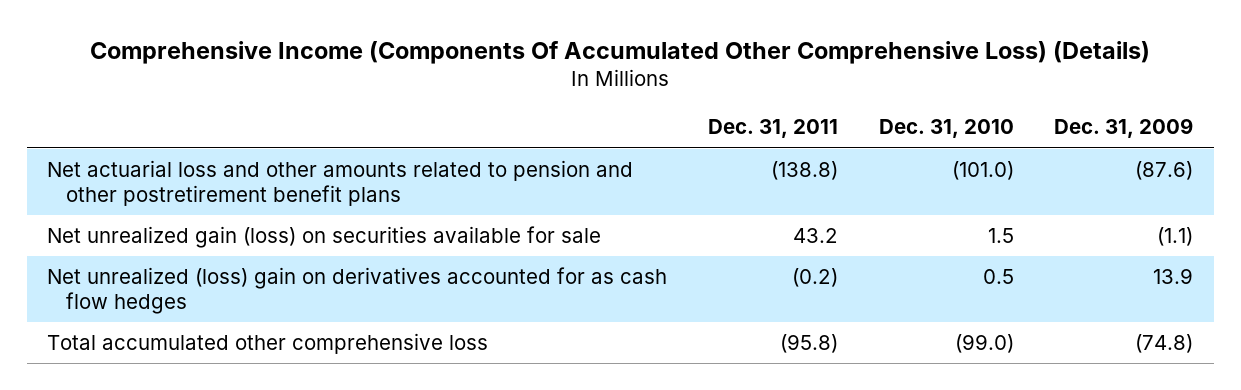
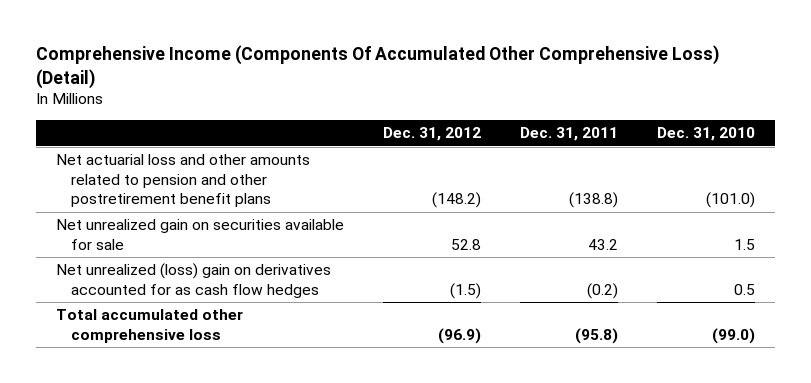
[90,40,1151,64] Comprehensive Income (Components Of Accumulated Other Comprehensive Loss) (Details) -> [35,44,719,89] Comprehensive Income (Components Of Accumulated Other Comprehensive Loss) (Detail)
[1054,118,1194,139] Dec. 31, 2009 -> none
none -> [382,127,481,142] Dec. 31, 2012
[47,226,602,249] Net unrealized gain (loss) on securities available for sale -> [55,219,344,250] Net unrealized gain on securities available for sale

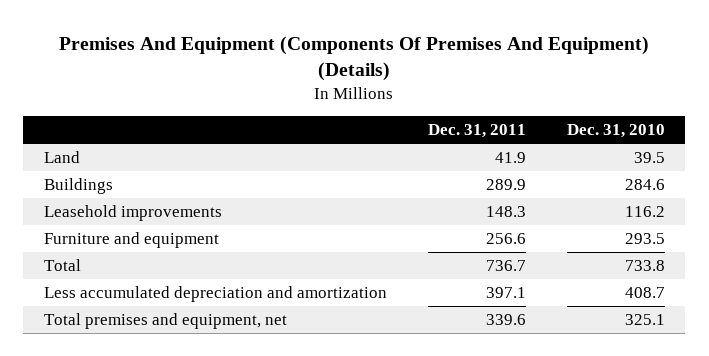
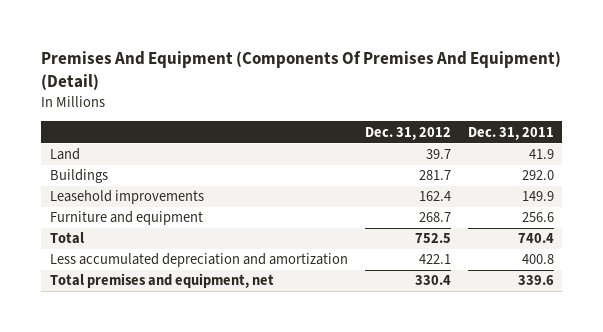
[59,35,650,82] Premises And Equipment (Components Of Premises And Equipment) (Details) -> [41,51,562,90] Premises And Equipment (Components Of Premises And Equipment) (Detail)
[566,124,665,139] Dec. 31, 2010 -> none
none -> [364,126,451,140] Dec. 31, 2012
[485,179,526,191] 289.9 -> [521,170,554,181] 292.0
[485,206,526,218] 148.3 -> [521,191,554,202] 149.9
[485,260,526,272] 736.7 -> [517,233,554,244] 740.4
[485,287,526,299] 397.1 -> [521,254,554,265] 400.8

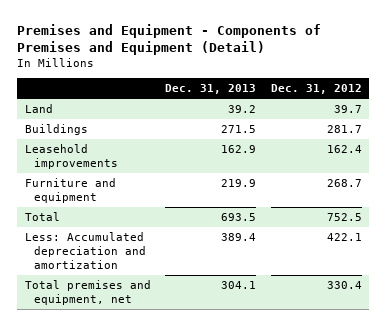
[41,51,562,90] Premises And Equipment (Components Of Premises And Equipment) (Detail) -> [17,23,322,55] Premises and Equipment - Components of Premises and Equipment (Detail)
[467,126,554,140] Dec. 31, 2011 -> none
none -> [165,83,257,94] Dec. 31, 2013
[49,253,348,268] Less accumulated depreciation and amortization -> [24,232,147,270] Less: Accumulated depreciation and amortization

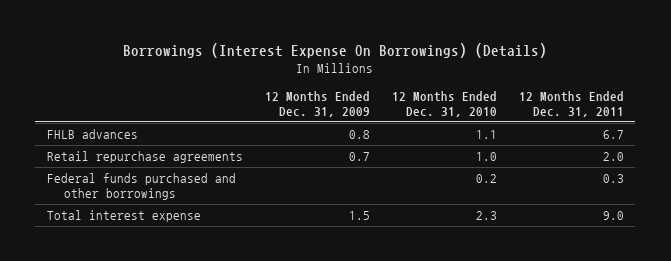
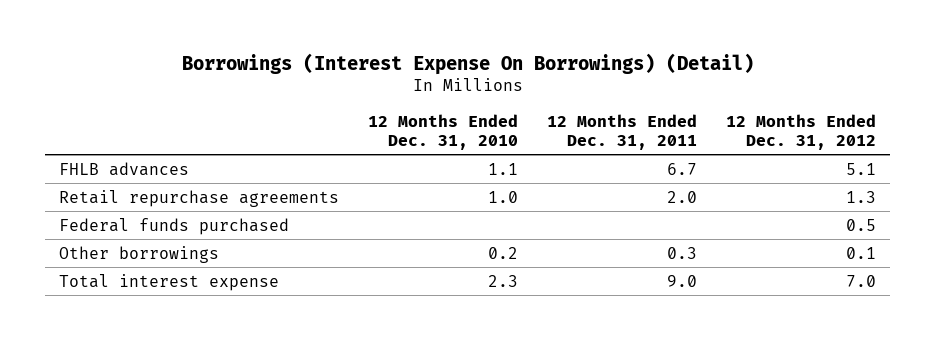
[123,43,548,59] Borrowings (Interest Expense On Borrowings) (Details) -> [181,52,754,75] Borrowings (Interest Expense On Borrowings) (Detail)
[264,91,370,117] 12 Months Ended Dec. 31, 2009 -> none
none -> [725,113,876,150] 12 Months Ended Dec. 31, 2012
none -> [59,217,290,235] Federal funds purchased
[46,173,236,200] Federal funds purchased and other borrowings -> [59,245,220,263] Other borrowings

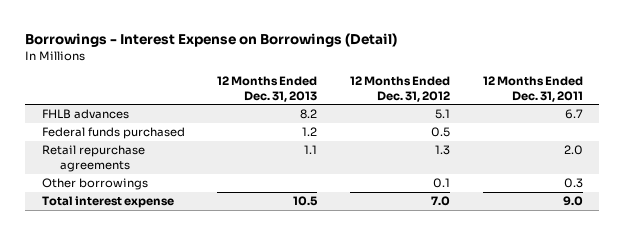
[181,52,754,75] Borrowings (Interest Expense On Borrowings) (Detail) -> [25,32,398,47] Borrowings - Interest Expense on Borrowings (Detail)
[368,113,519,150] 12 Months Ended Dec. 31, 2010 -> none
none -> [217,75,318,102] 12 Months Ended Dec. 31, 2013
[59,189,340,207] Retail repurchase agreements -> [41,145,145,173] Retail repurchase agreements

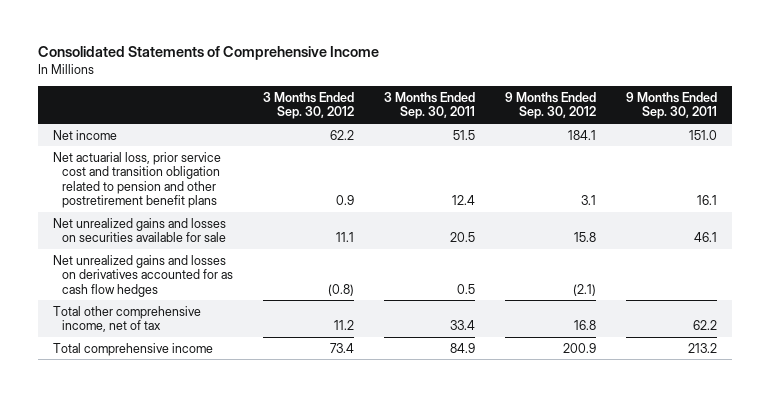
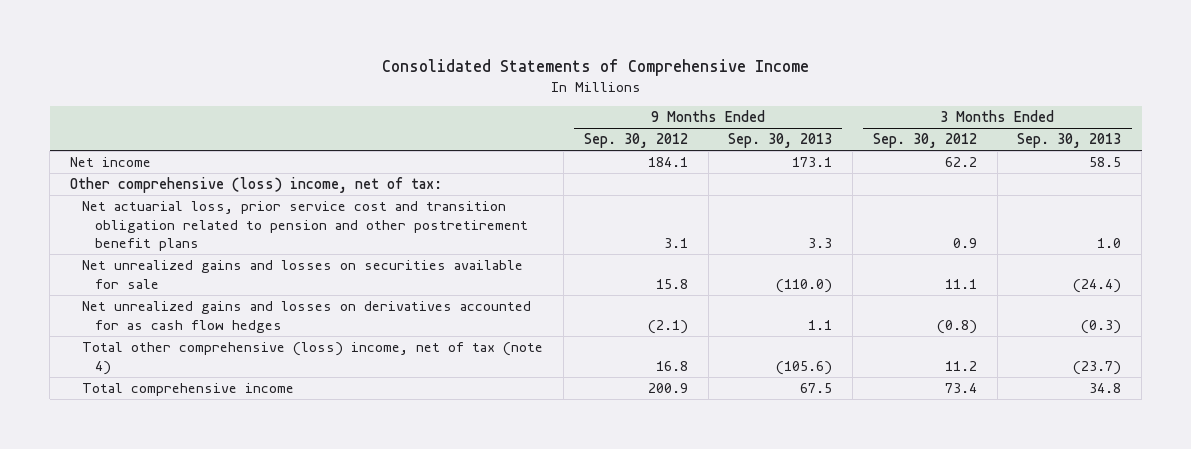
[384,91,476,120] 3 Months Ended Sep. 30, 2011 -> none
[626,91,718,120] 9 Months Ended Sep. 30, 2011 -> none
none -> [728,133,833,149] Sep. 30, 2013
none -> [1017,133,1122,149] Sep. 30, 2013
none -> [69,177,442,194] Other comprehensive (loss) income, net of tax:
[52,305,201,333] Total other comprehensive income, net of tax -> [82,342,544,375] Total other comprehensive (loss) income, net of tax (note 4)

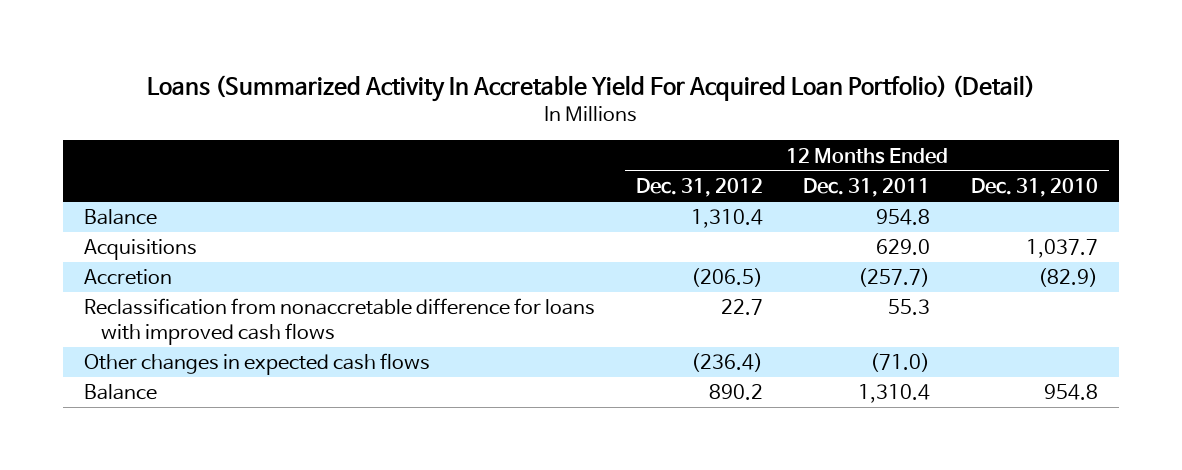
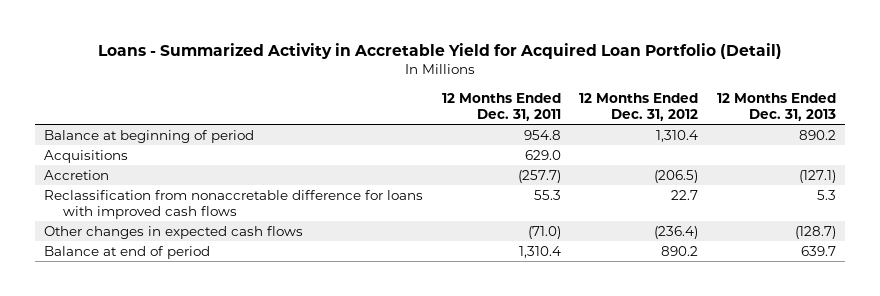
[146,74,1035,102] Loans (Summarized Activity In Accretable Yield For Acquired Loan Portfolio) (Detail) -> [98,43,783,60] Loans - Summarized Activity in Accretable Yield for Acquired Loan Portfolio (Detail)
[971,177,1099,197] Dec. 31, 2010 -> none
none -> [716,92,836,121] 12 Months Ended Dec. 31, 2013
[83,209,157,226] Balance -> [44,129,255,143] Balance at beginning of period
[83,384,157,401] Balance -> [44,245,211,259] Balance at end of period

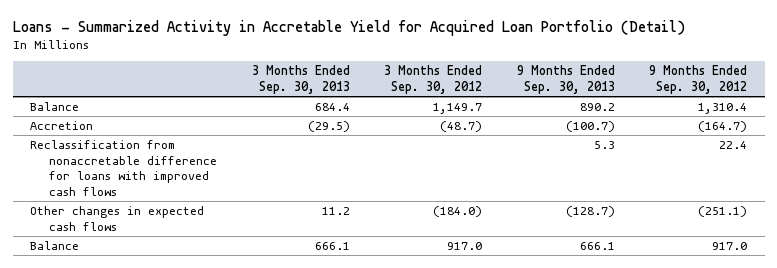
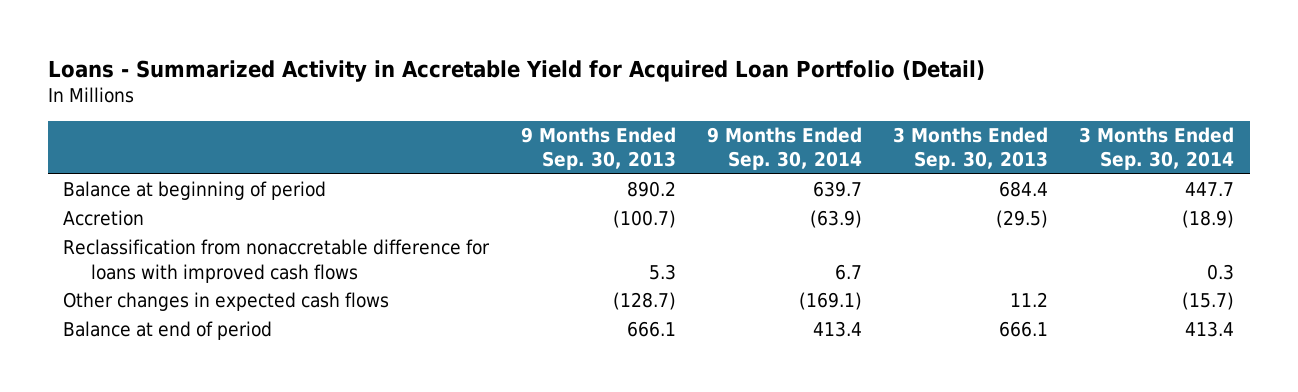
[384,65,483,95] 3 Months Ended Sep. 30, 2012 -> none
[649,65,748,95] 9 Months Ended Sep. 30, 2012 -> none
none -> [706,127,862,171] 9 Months Ended Sep. 30, 2014
none -> [1079,127,1235,171] 3 Months Ended Sep. 30, 2014
[29,101,79,111] Balance -> [63,181,327,201] Balance at beginning of period
[29,240,79,250] Balance -> [63,321,273,341] Balance at end of period

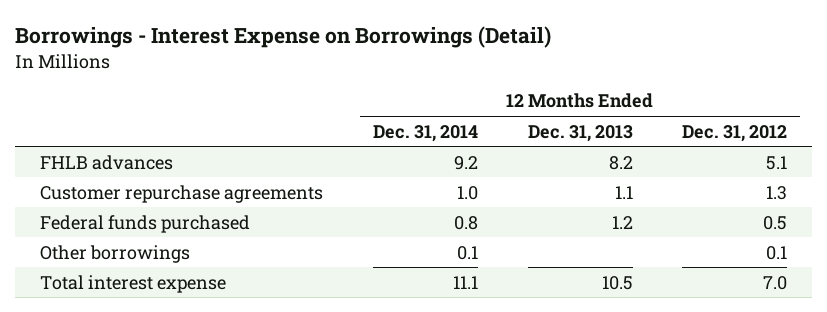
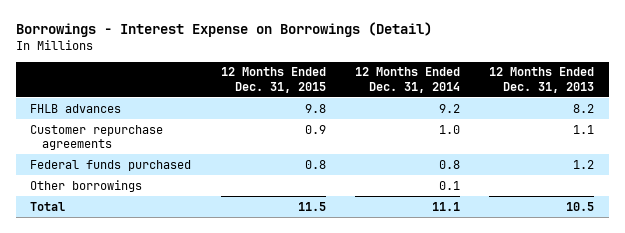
[682,124,788,142] Dec. 31, 2012 -> none
none -> [220,67,326,93] 12 Months Ended Dec. 31, 2015
[39,274,226,293] Total interest expense -> [30,201,66,211] Total

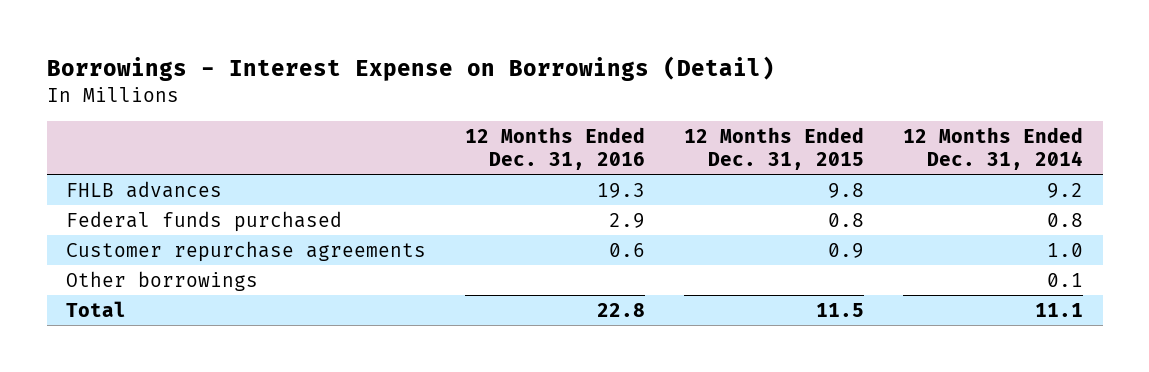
[489,67,595,93] 12 Months Ended Dec. 31, 2013 -> none
none -> [465,126,646,170] 12 Months Ended Dec. 31, 2016
[30,124,164,150] Customer repurchase agreements -> [66,240,427,262] Customer repurchase agreements

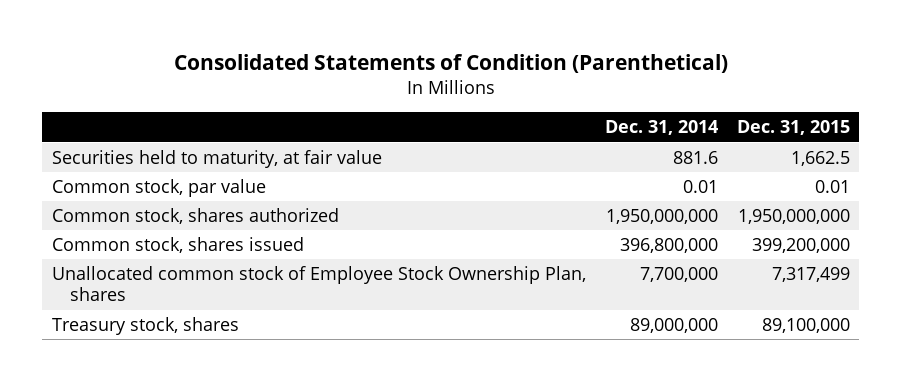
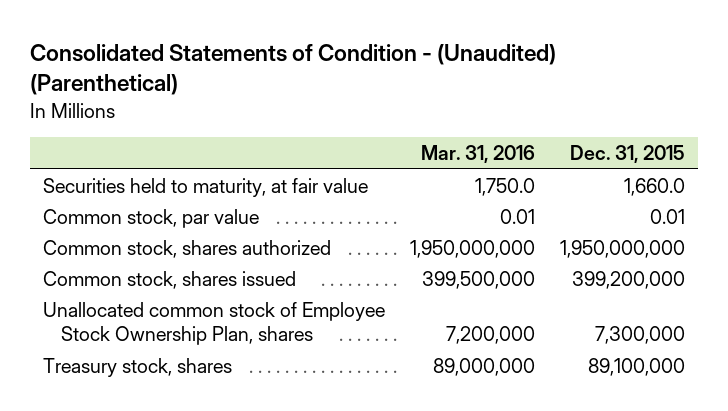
[173,54,728,74] Consolidated Statements of Condition (Parenthetical) -> [30,43,557,96] Consolidated Statements of Condition - (Unaudited) (Parenthetical)
[604,120,718,136] Dec. 31, 2014 -> none
none -> [421,145,536,164] Mar. 31, 2016
[790,151,850,167] 1,662.5 -> [624,177,686,196] 1,660.0
[771,267,850,283] 7,317,499 -> [595,326,686,345] 7,300,000

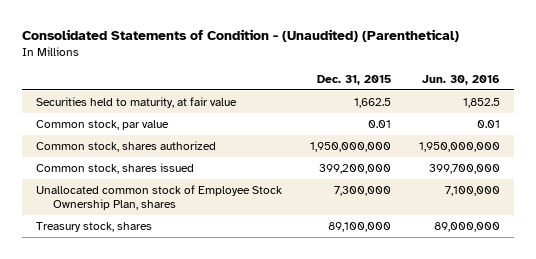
[421,145,536,164] Mar. 31, 2016 -> none
none -> [422,74,501,85] Jun. 30, 2016
[624,177,686,196] 1,660.0 -> [354,98,392,109] 1,662.5

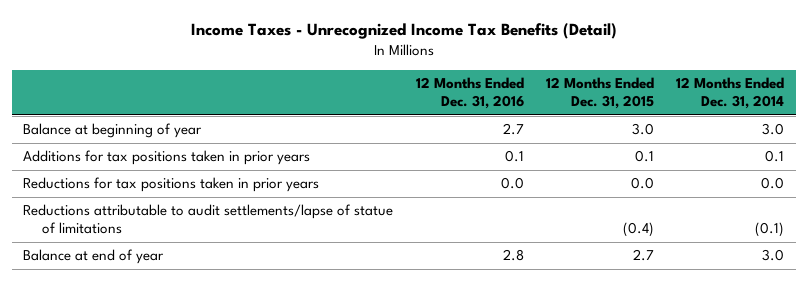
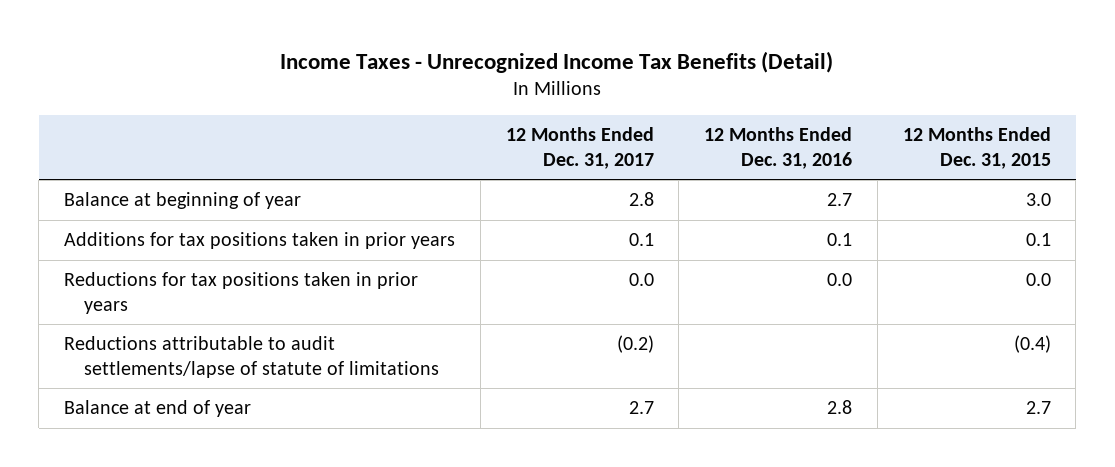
[676,77,785,110] 12 Months Ended Dec. 31, 2014 -> none
none -> [505,127,654,169] 12 Months Ended Dec. 31, 2017
[23,204,394,235] Reductions attributable to audit settlements/lapse of statue of limitations -> [64,336,440,378] Reductions attributable to audit settlements/lapse of statute of limitations

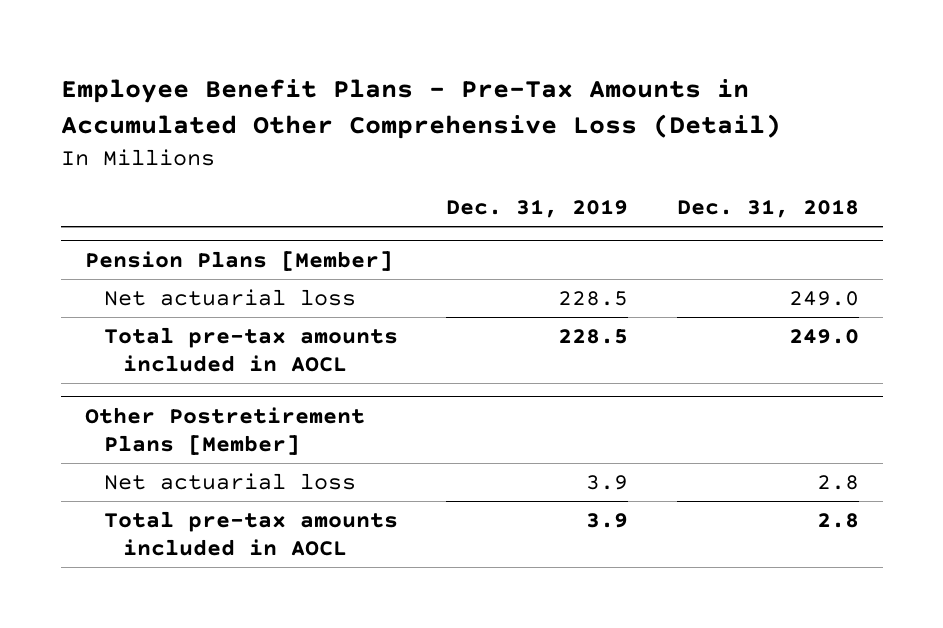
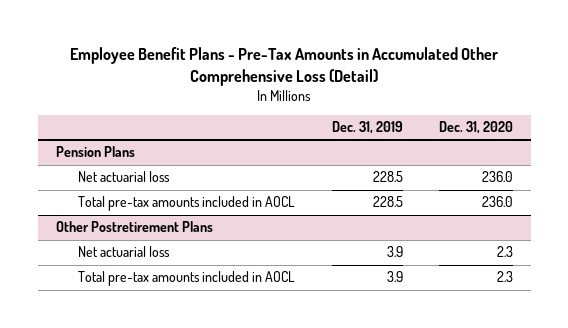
[676,199,859,219] Dec. 31, 2018 -> none
none -> [438,121,513,135] Dec. 31, 2020
[84,251,393,272] Pension Plans [Member] -> [55,146,135,158] Pension Plans
[84,407,365,455] Other Postretirement Plans [Member] -> [55,221,213,233] Other Postretirement Plans

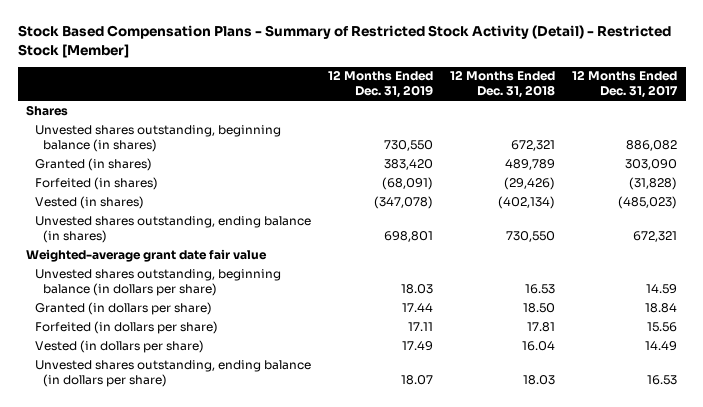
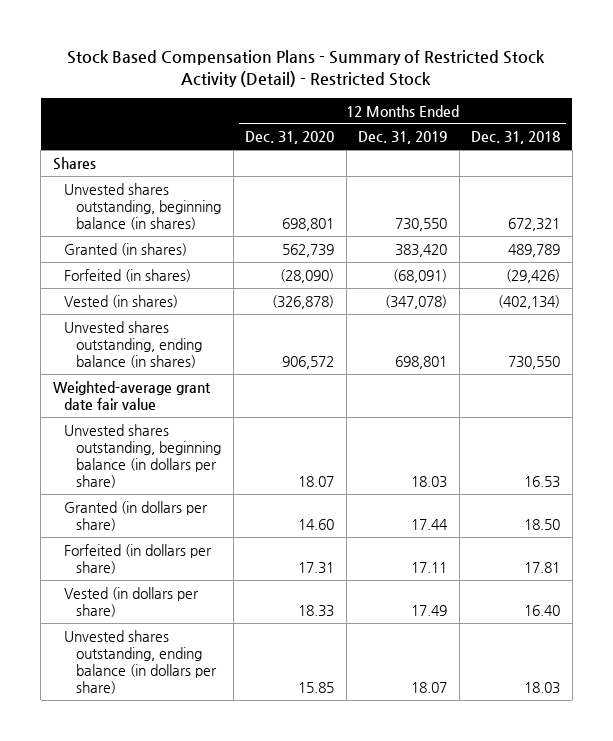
[17,25,671,58] Stock Based Compensation Plans - Summary of Restricted Stock Activity (Detail) - Restricted Stock [Member] -> [67,50,546,87] Stock Based Compensation Plans - Summary of Restricted Stock Activity (Detail) - Restricted Stock
[572,70,679,99] 12 Months Ended Dec. 31, 2017 -> none
none -> [245,131,335,145] Dec. 31, 2020
[521,340,555,351] 16.04 -> [524,604,561,616] 16.40

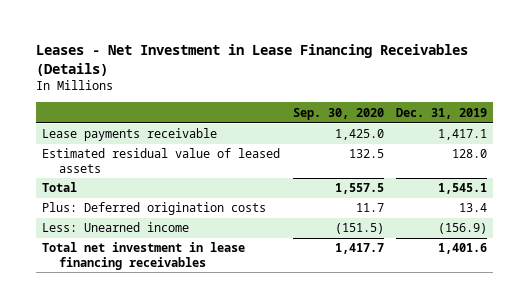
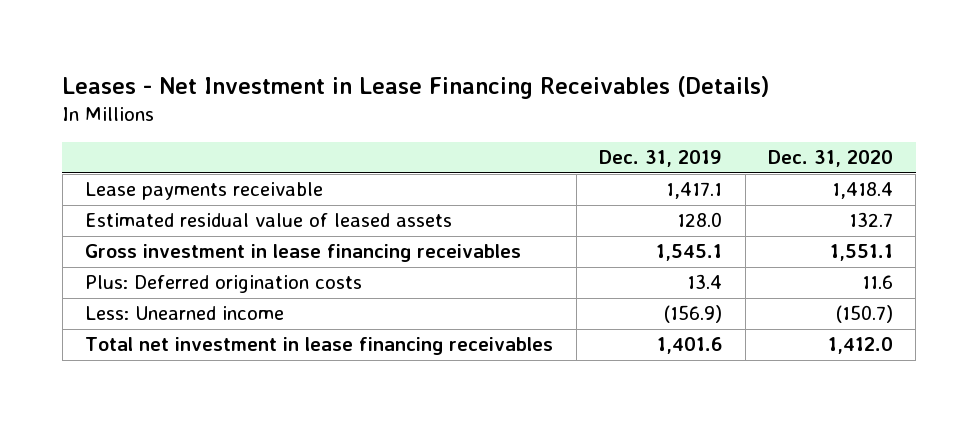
[292,107,384,120] Sep. 30, 2020 -> none
none -> [767,150,893,168] Dec. 31, 2020
[42,182,78,193] Total -> [85,244,522,263] Gross investment in lease financing receivables

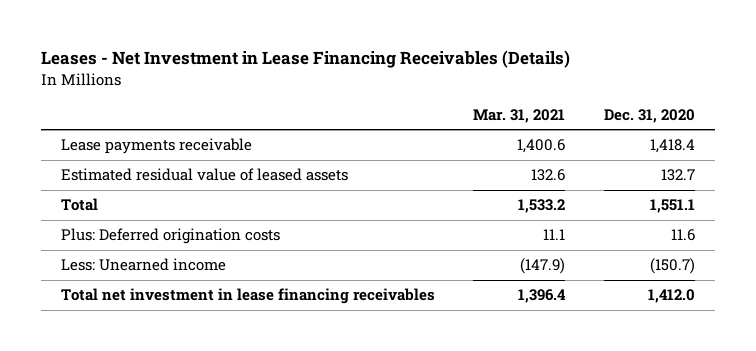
[599,150,723,168] Dec. 31, 2019 -> none
none -> [473,108,566,123] Mar. 31, 2021
[85,244,522,263] Gross investment in lease financing receivables -> [60,198,98,212] Total

